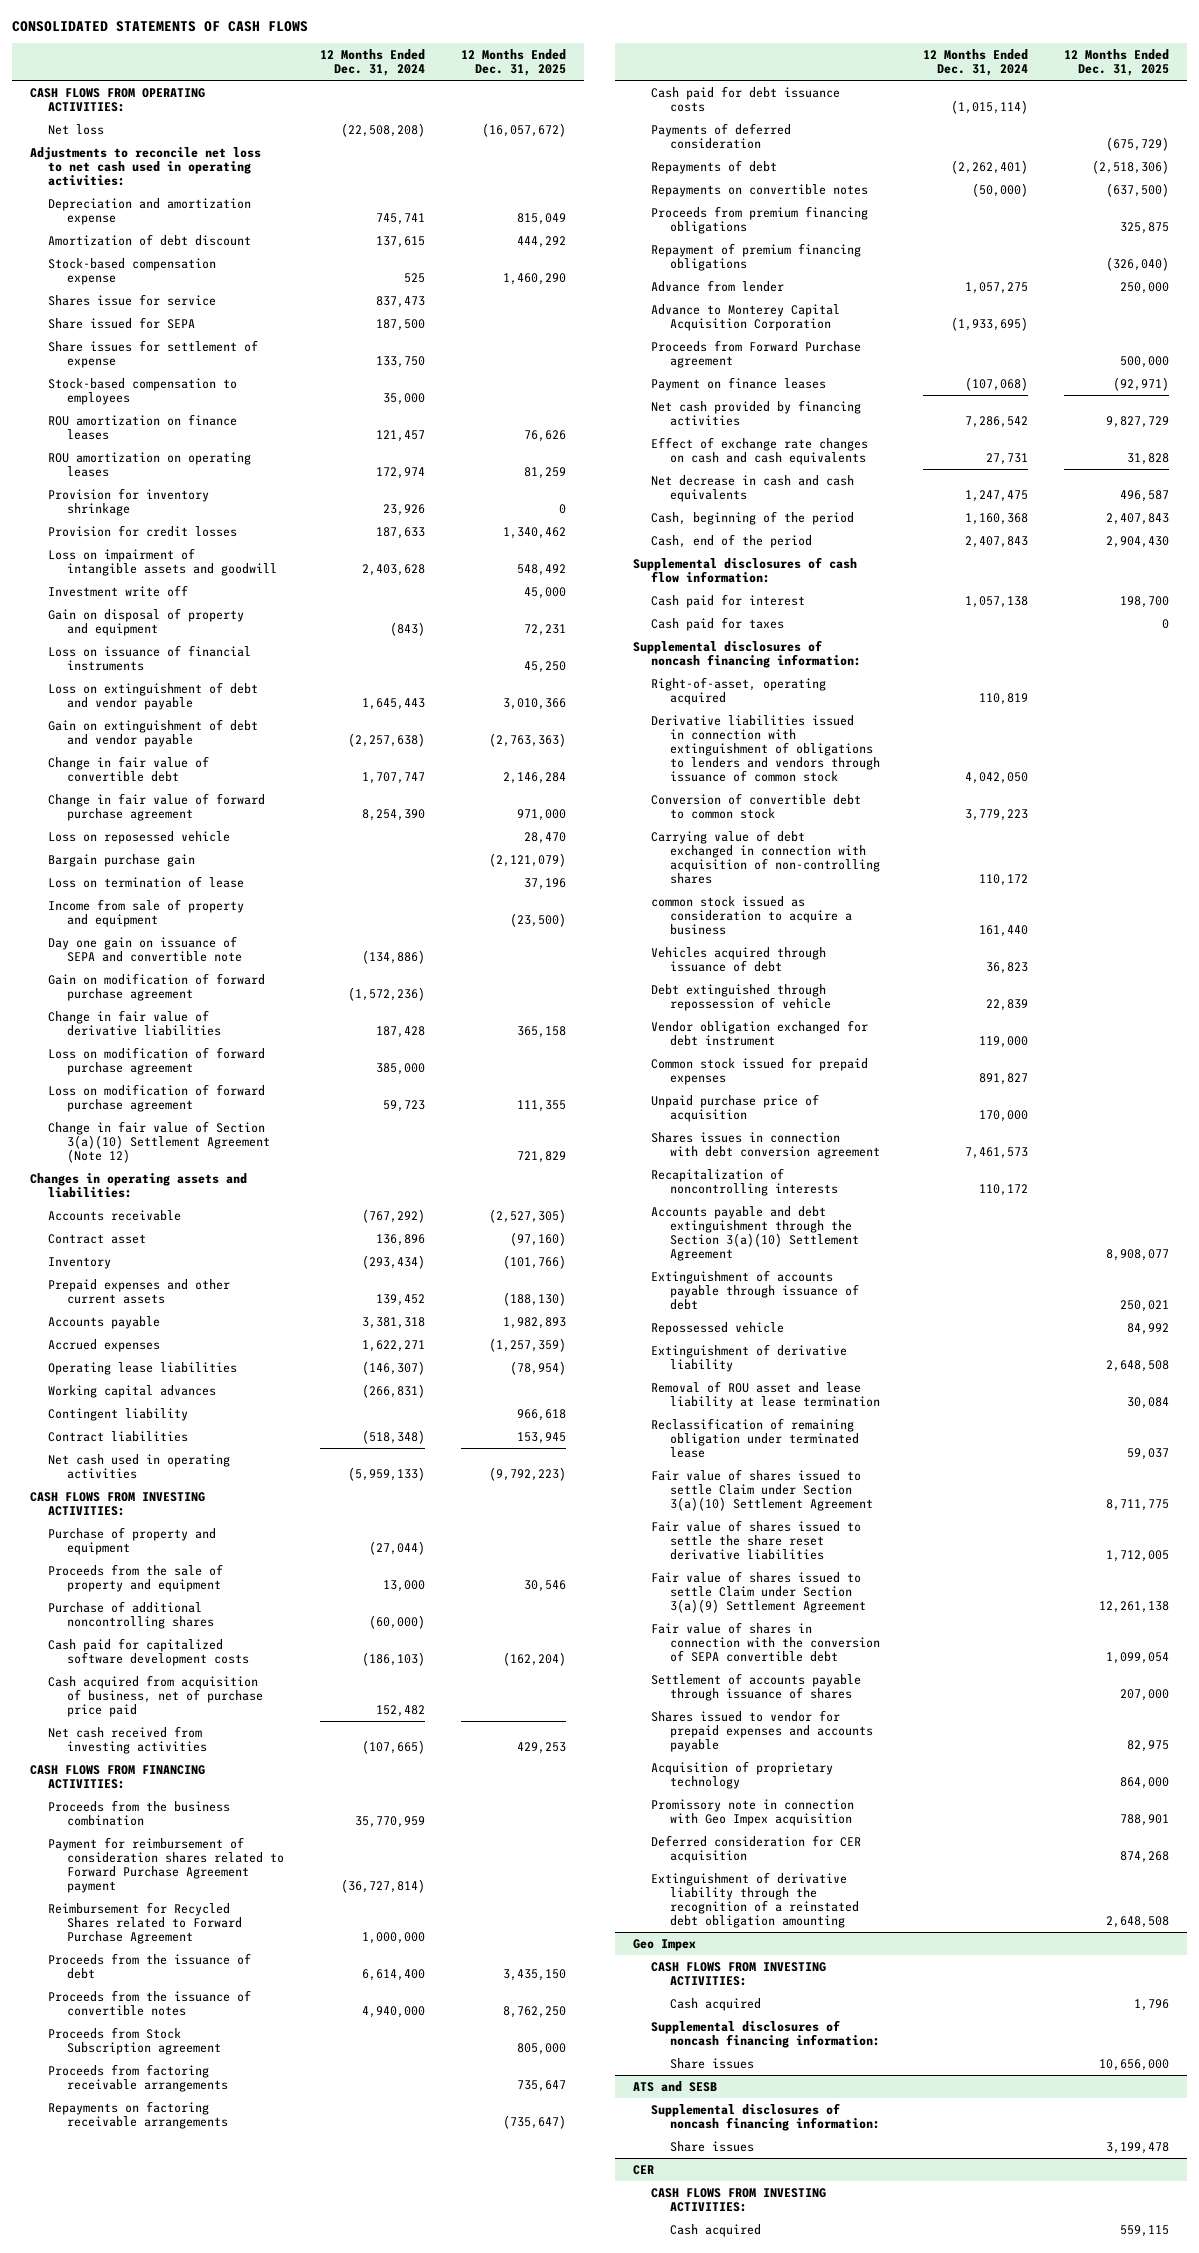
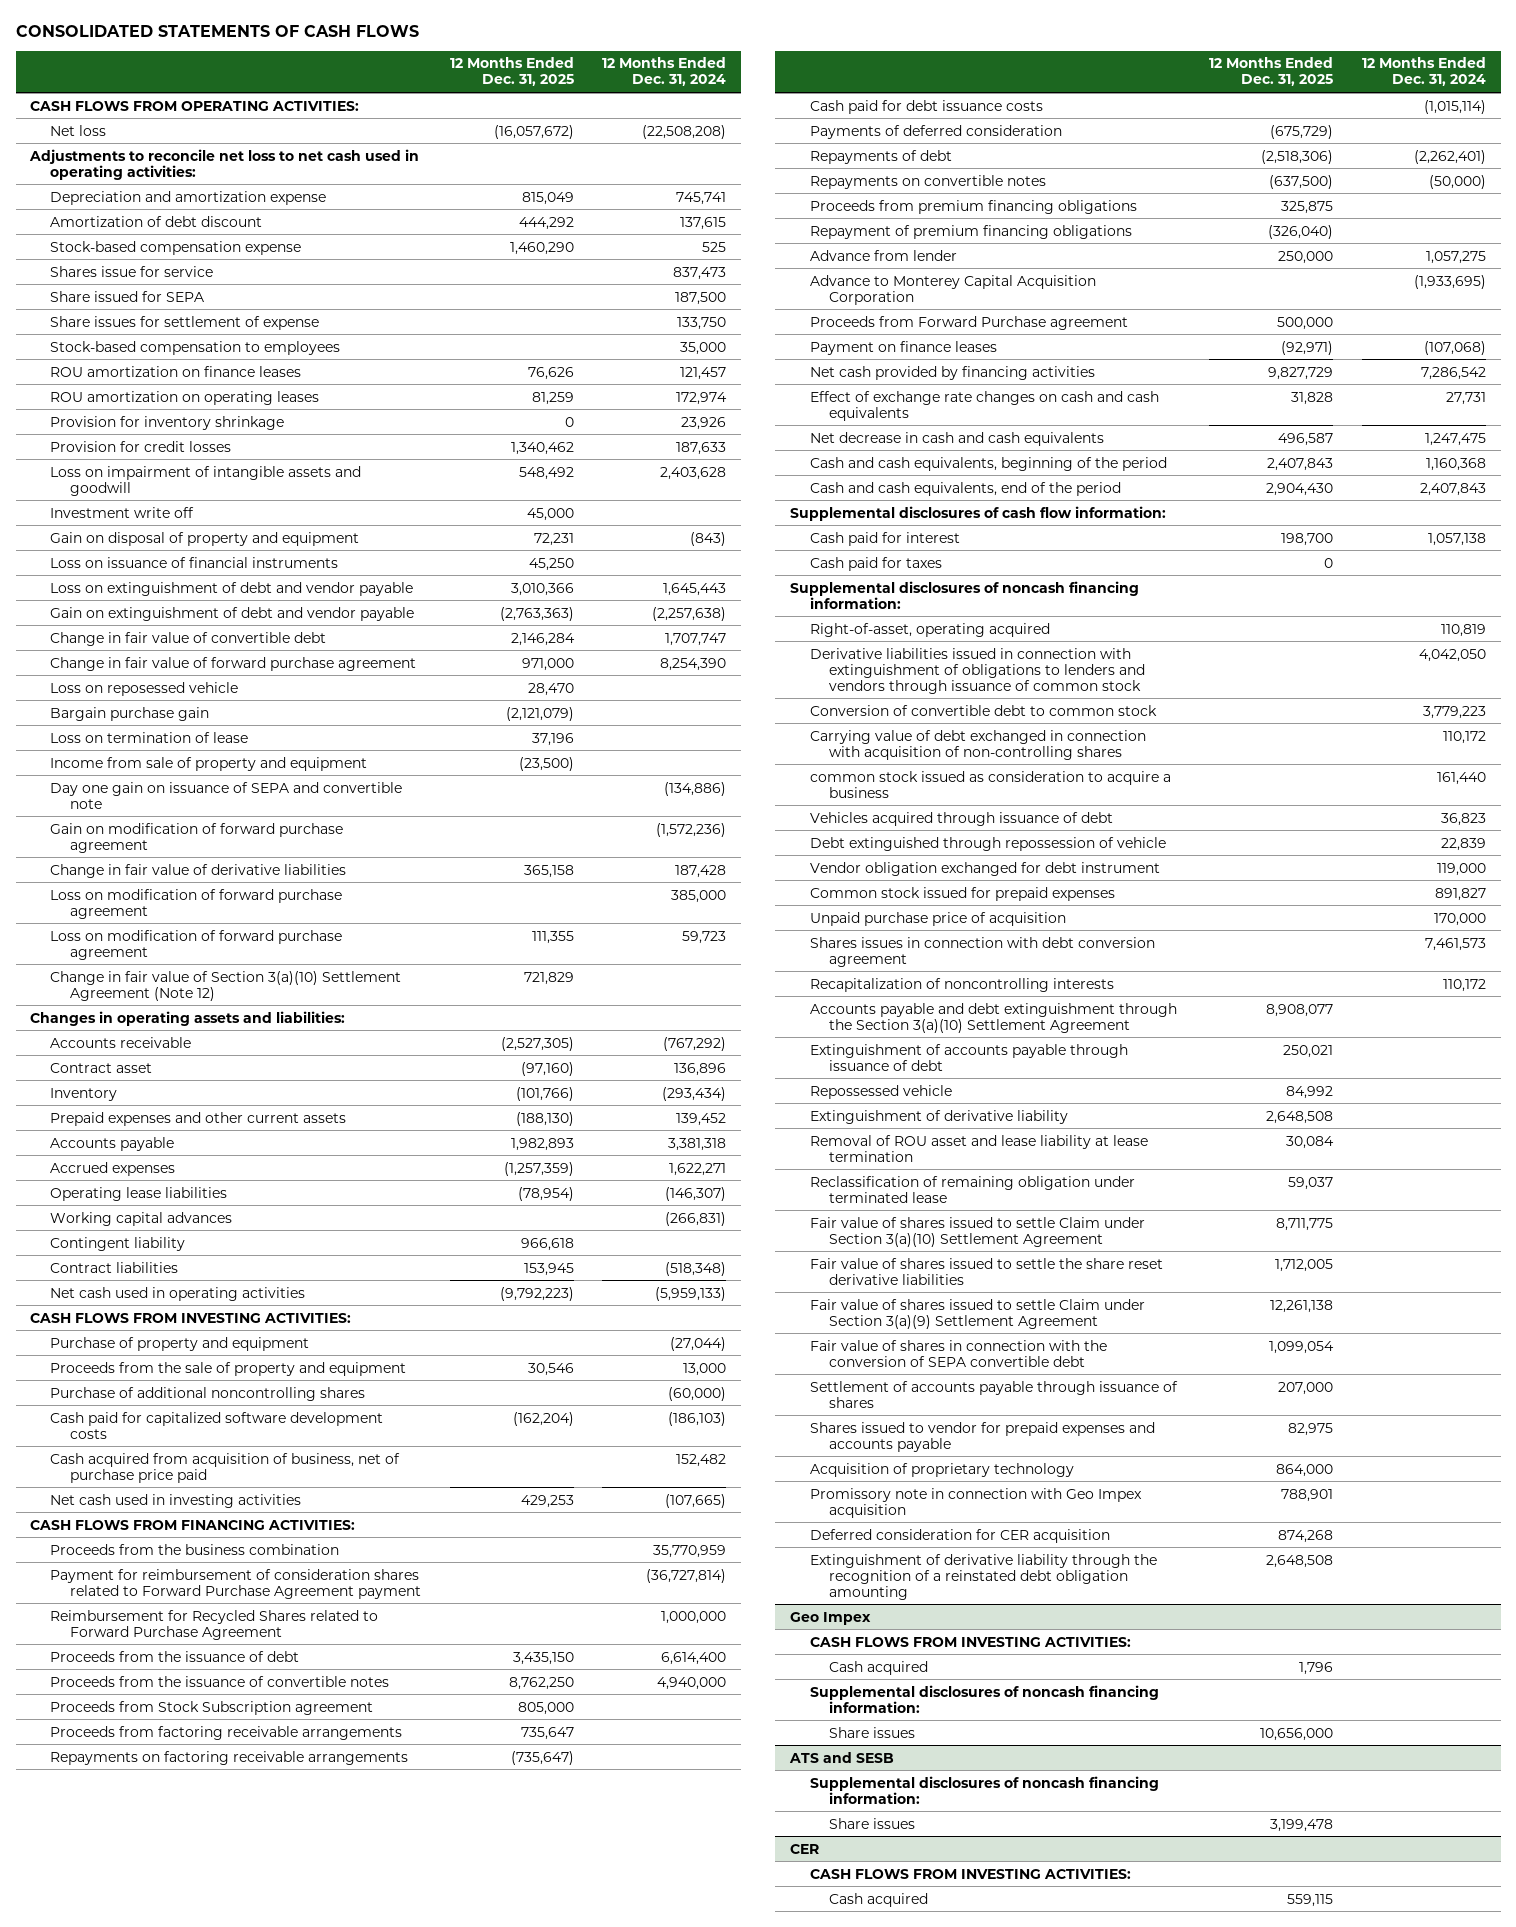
[48,1725,207,1754] Net cash received from investing activities -> [49,1493,301,1508] Net cash used in investing activities
[651,510,855,525] Cash, beginning of the period -> [809,456,1167,471] Cash and cash equivalents, beginning of the period
[651,533,813,548] Cash, end of the period -> [809,481,1121,496] Cash and cash equivalents, end of the period

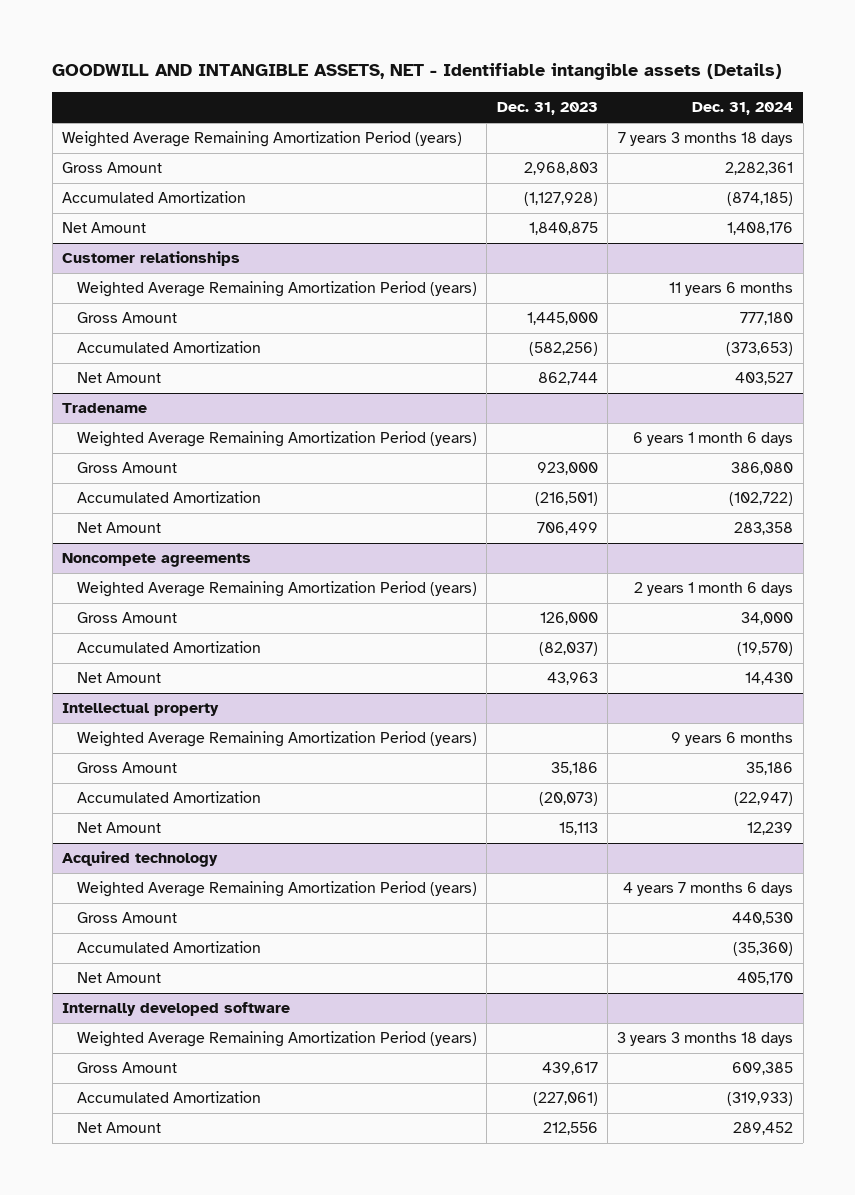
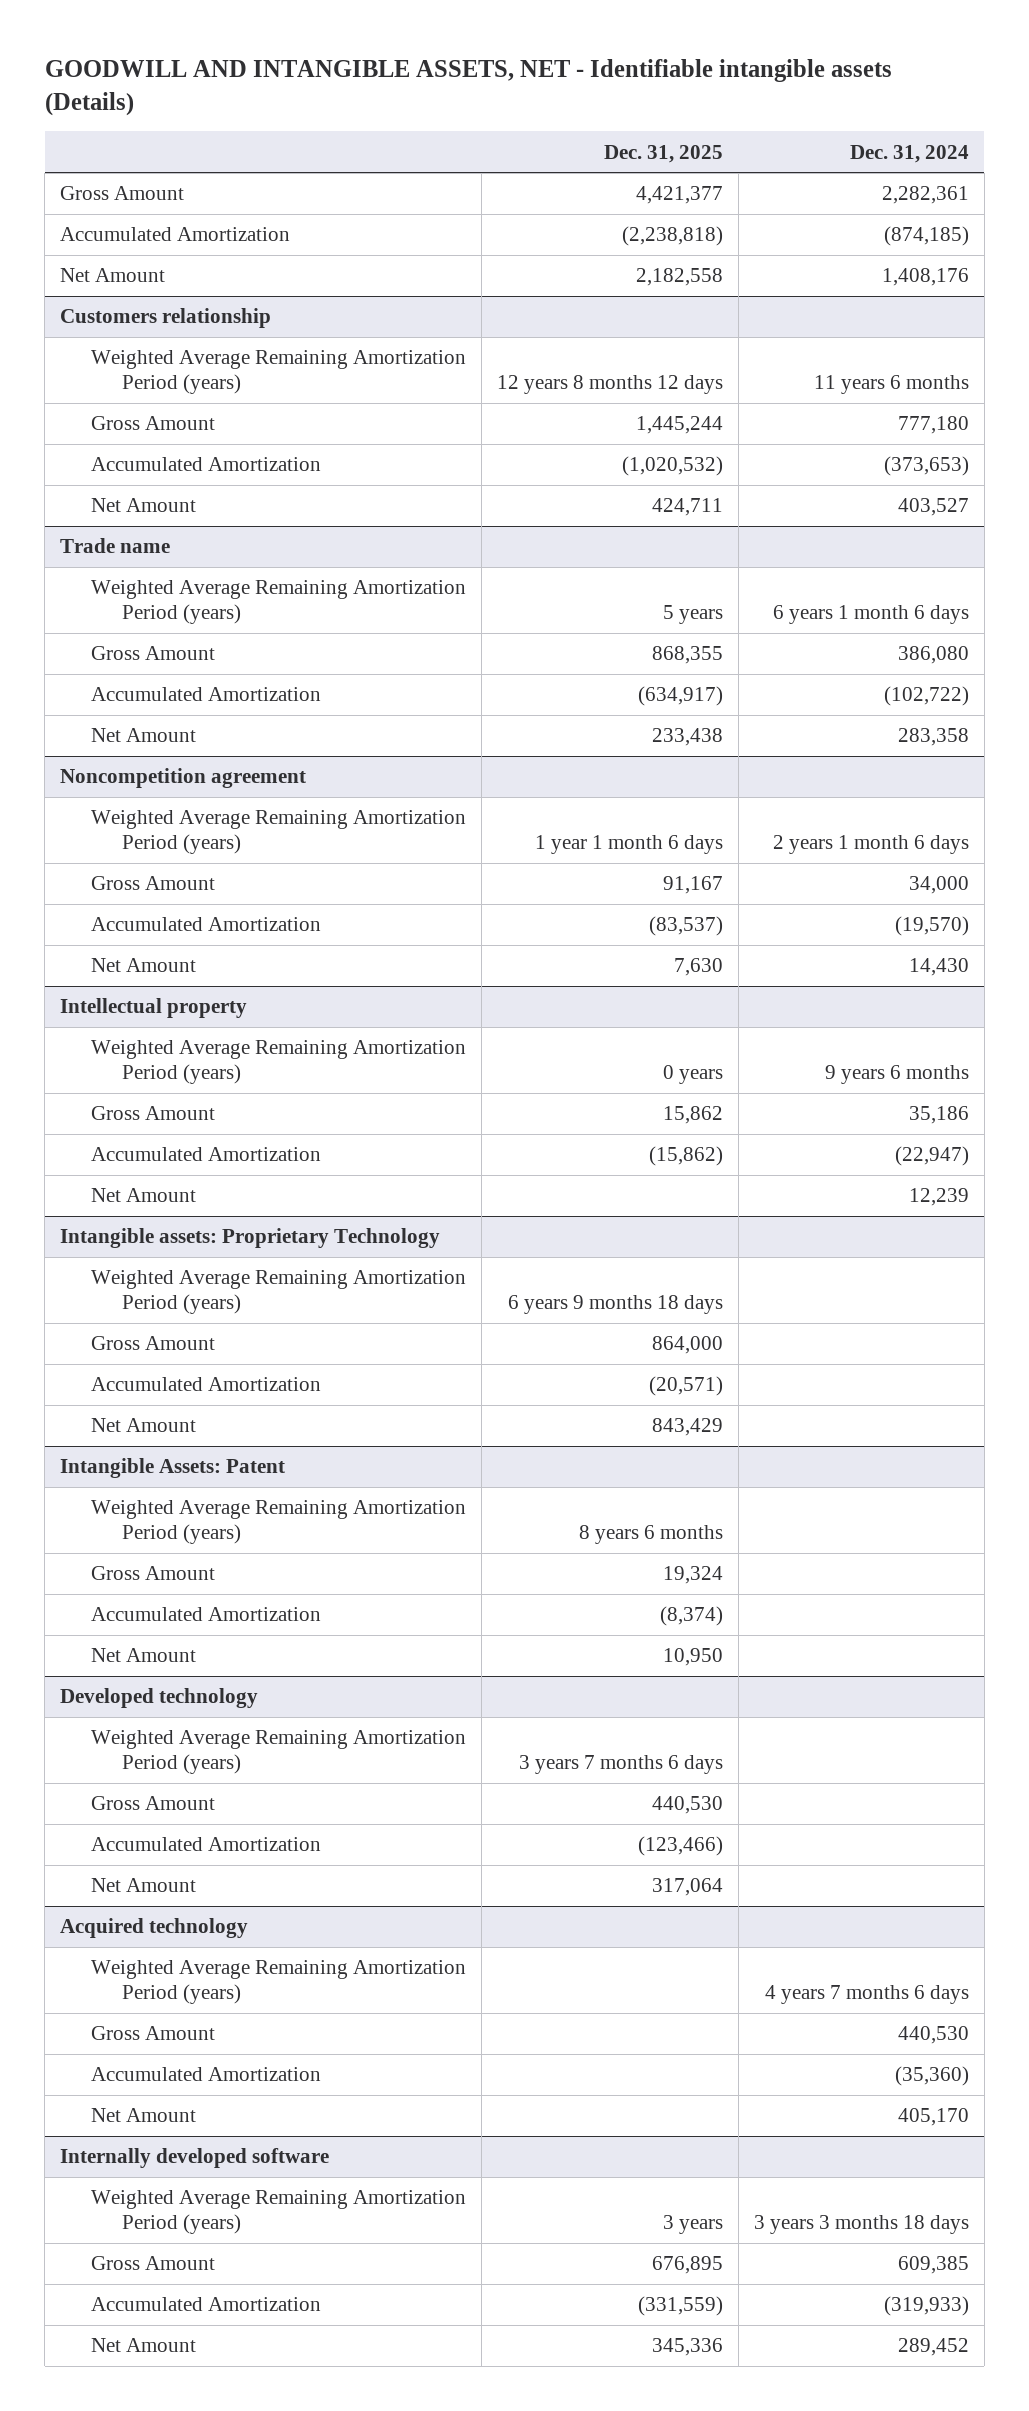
[496,102,598,116] Dec. 31, 2023 -> none
none -> [603,144,723,163] Dec. 31, 2025
[62,131,463,148] Weighted Average Remaining Amortization Period (years) -> none
[62,251,241,267] Customer relationships -> [60,308,272,329] Customers relationship
[62,403,148,414] Tradename -> [60,538,171,554] Trade name
[62,553,252,568] Noncompete agreements -> [60,768,307,789] Noncompetition agreement
none -> [60,1228,441,1249] Intangible assets: Proprietary Technology
none -> [91,1270,467,1315] Weighted Average Remaining Amortization Period (years)
none -> [91,1336,216,1351] Gross Amount
none -> [91,1377,322,1392] Accumulated Amortization
none -> [91,1418,197,1433] Net Amount
none -> [60,1458,286,1479] Intangible Assets: Patent
none -> [91,1500,467,1545] Weighted Average Remaining Amortization Period (years)
none -> [91,1566,216,1581] Gross Amount
none -> [91,1607,322,1622] Accumulated Amortization
none -> [91,1648,197,1663] Net Amount
none -> [60,1688,259,1709] Developed technology
none -> [91,1730,467,1775] Weighted Average Remaining Amortization Period (years)
none -> [91,1796,216,1811] Gross Amount
none -> [91,1837,322,1852] Accumulated Amortization
none -> [91,1878,197,1893] Net Amount

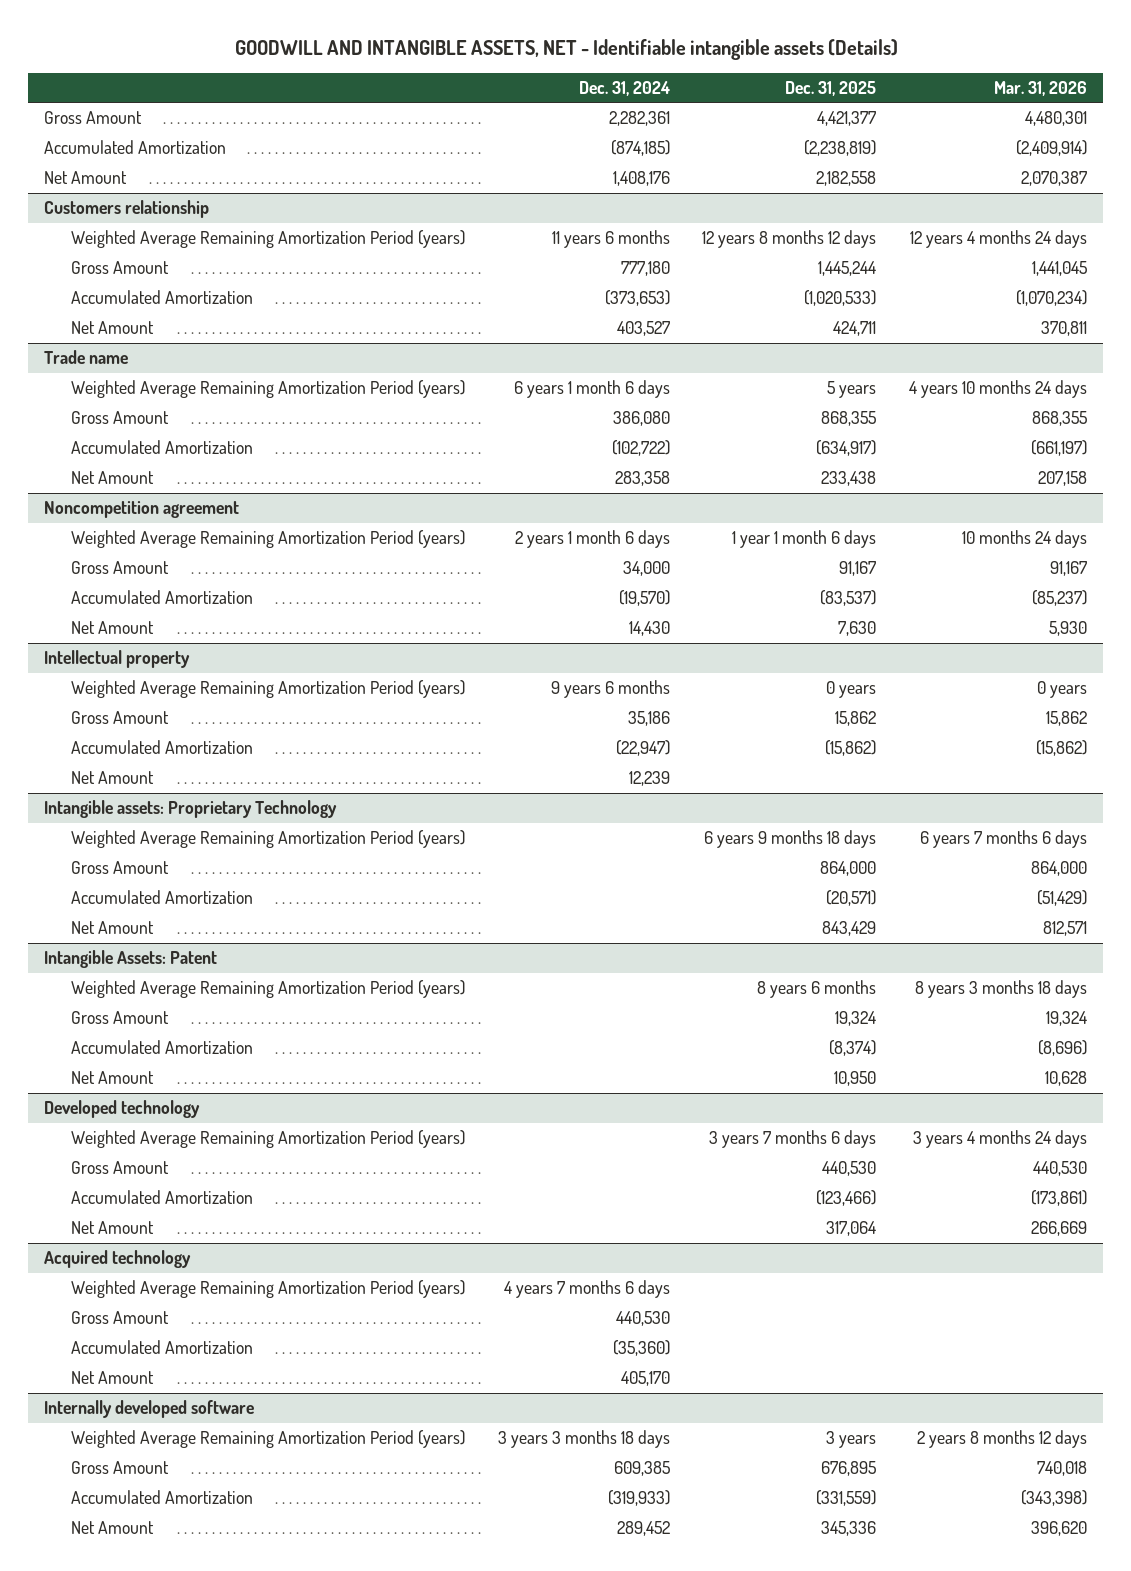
none -> [993,80,1087,96] Mar. 31, 2026
[621,226,723,247] (2,238,818) -> [804,140,877,157] (2,238,819)
[621,456,723,477] (1,020,532) -> [804,290,877,307] (1,020,533)

